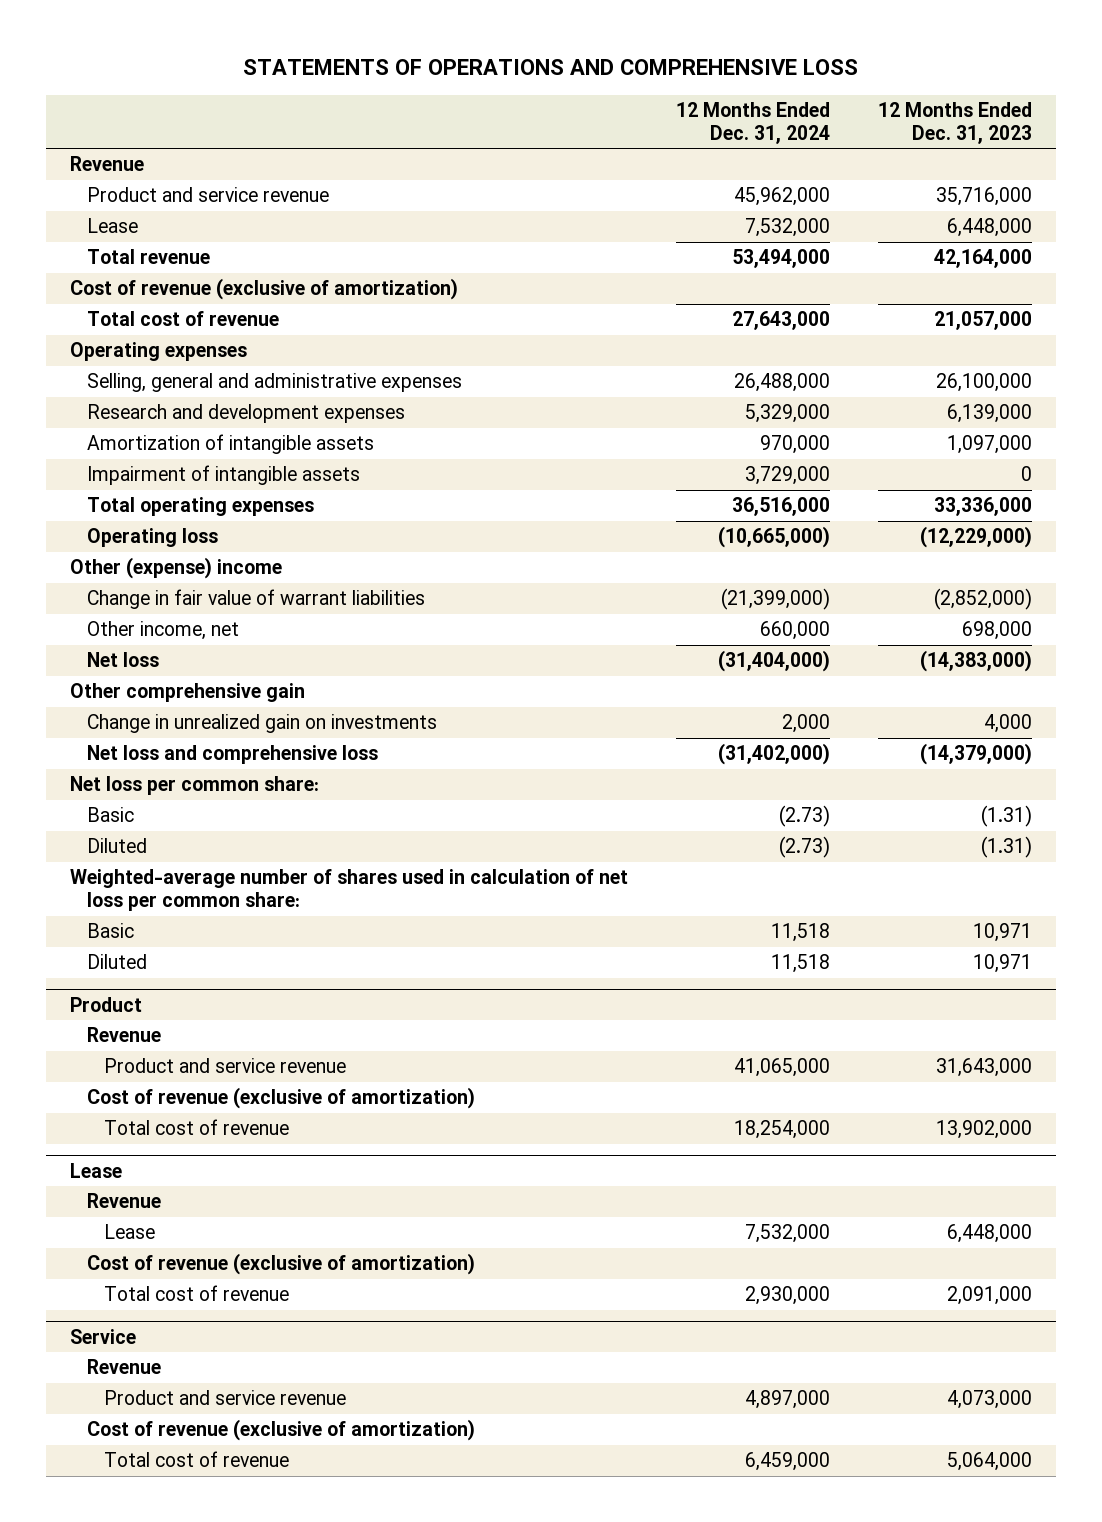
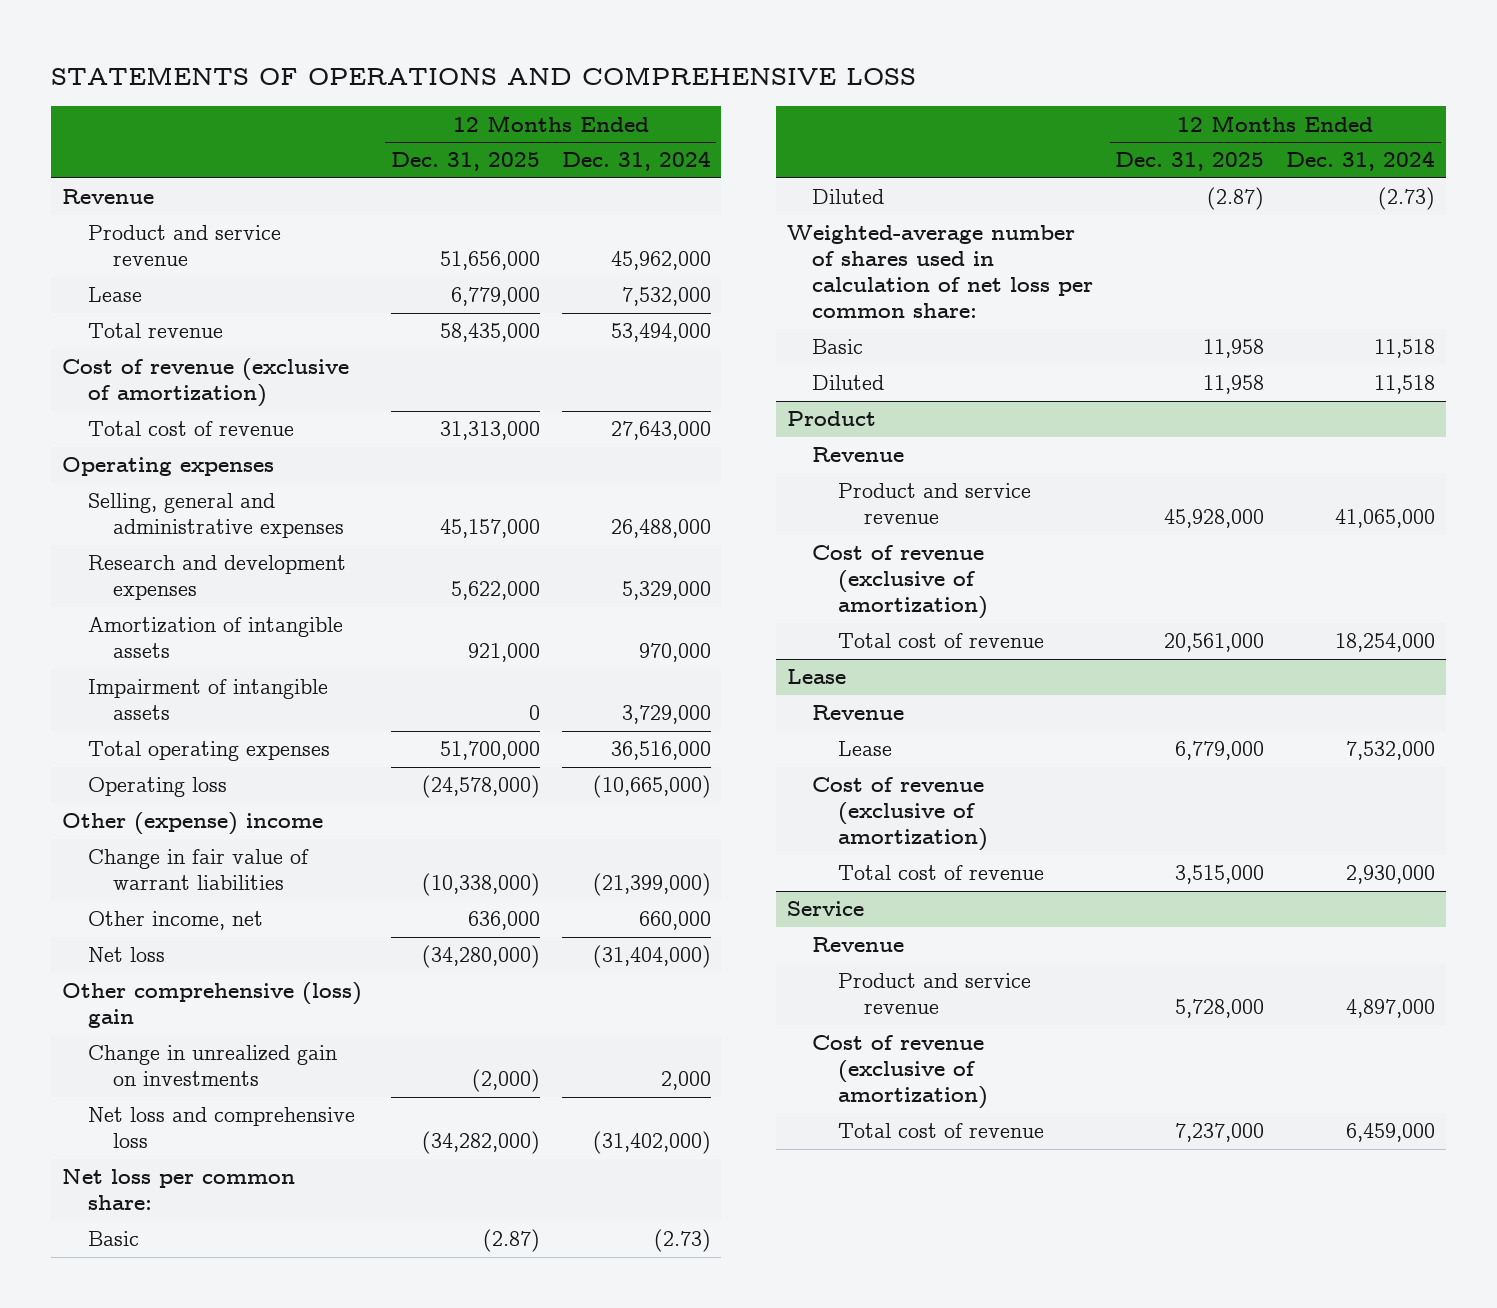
[878,101,1033,145] 12 Months Ended Dec. 31, 2023 -> none
none -> [390,152,540,172] Dec. 31, 2025
[69,683,305,703] Other comprehensive gain -> [61,982,362,1029] Other comprehensive (loss) gain

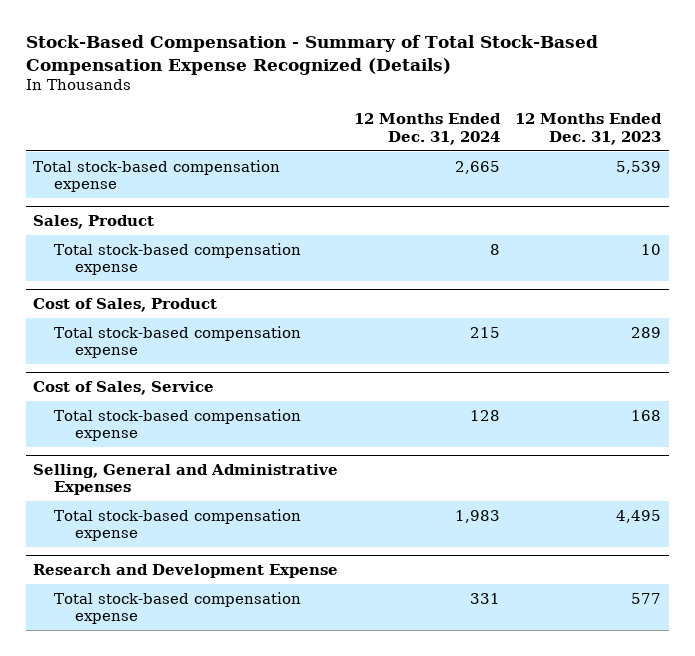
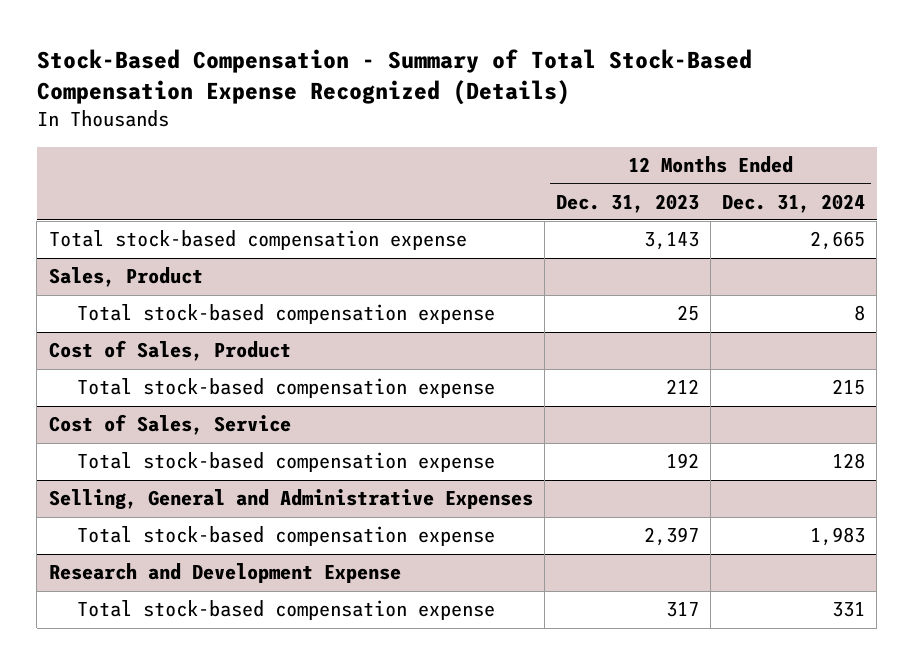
[616,160,662,174] 5,539 -> [643,232,699,251] 3,143
[641,243,662,255] 10 -> [676,305,699,322] 25
[631,326,662,338] 289 -> [665,379,699,395] 212
[631,409,662,421] 168 -> [665,453,699,469] 192
[616,509,662,523] 4,495 -> [643,527,699,547] 2,397
[631,592,662,604] 577 -> [665,602,699,618] 317

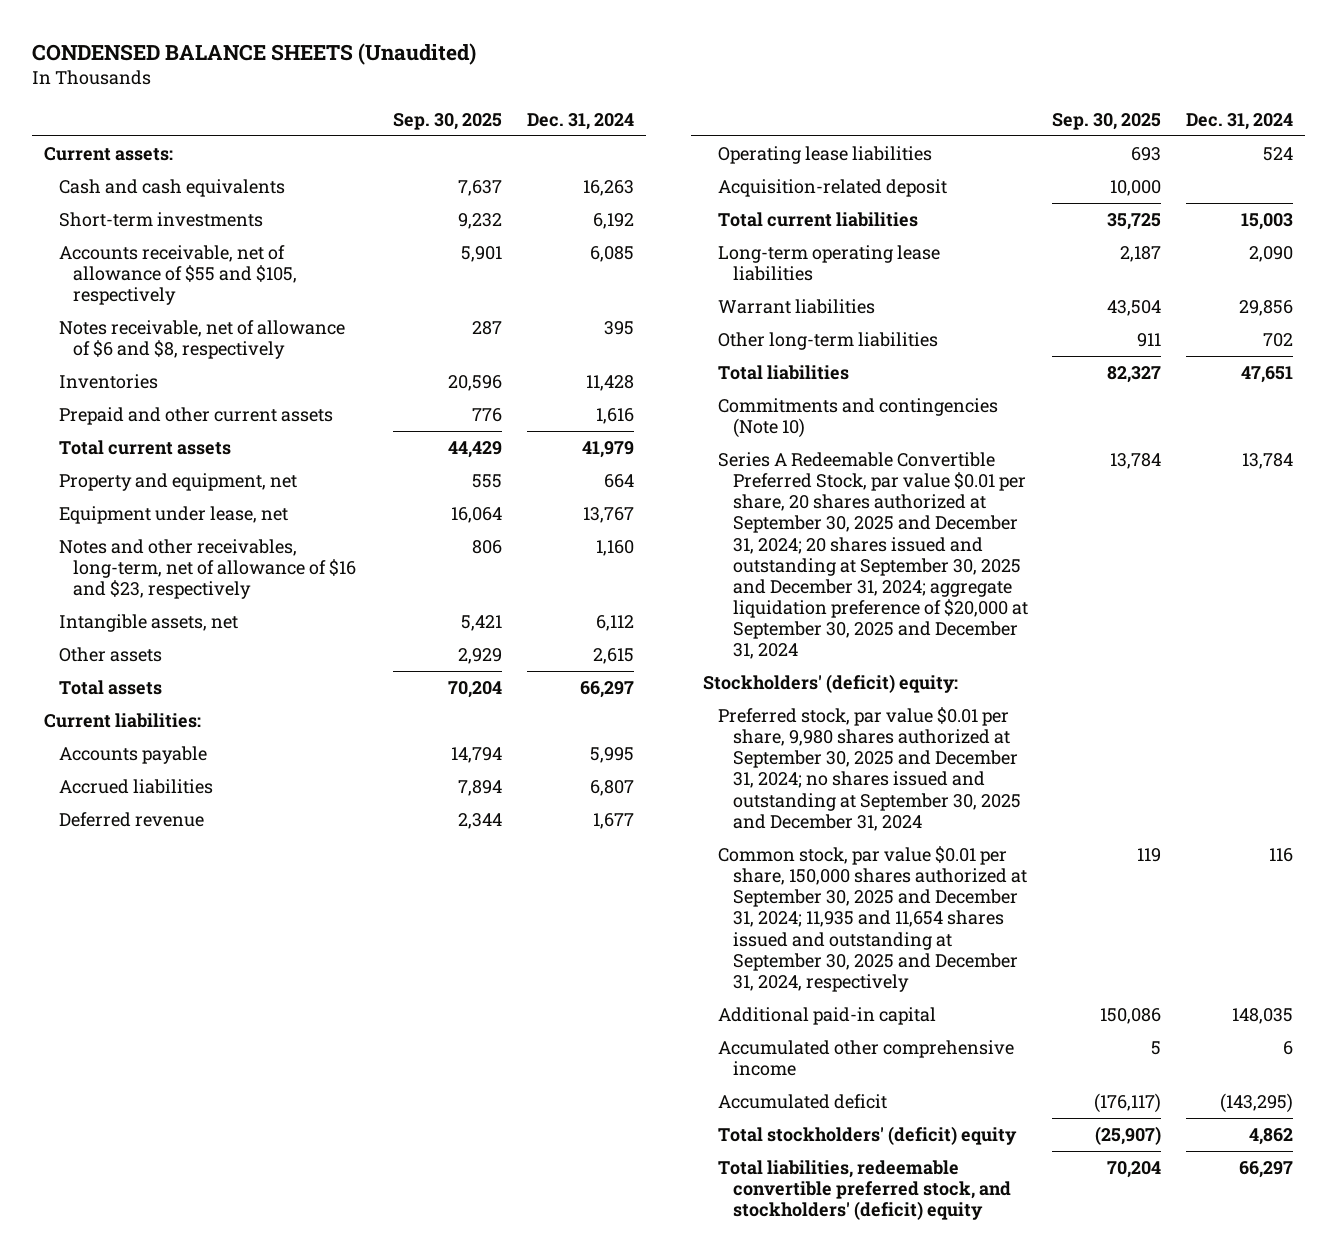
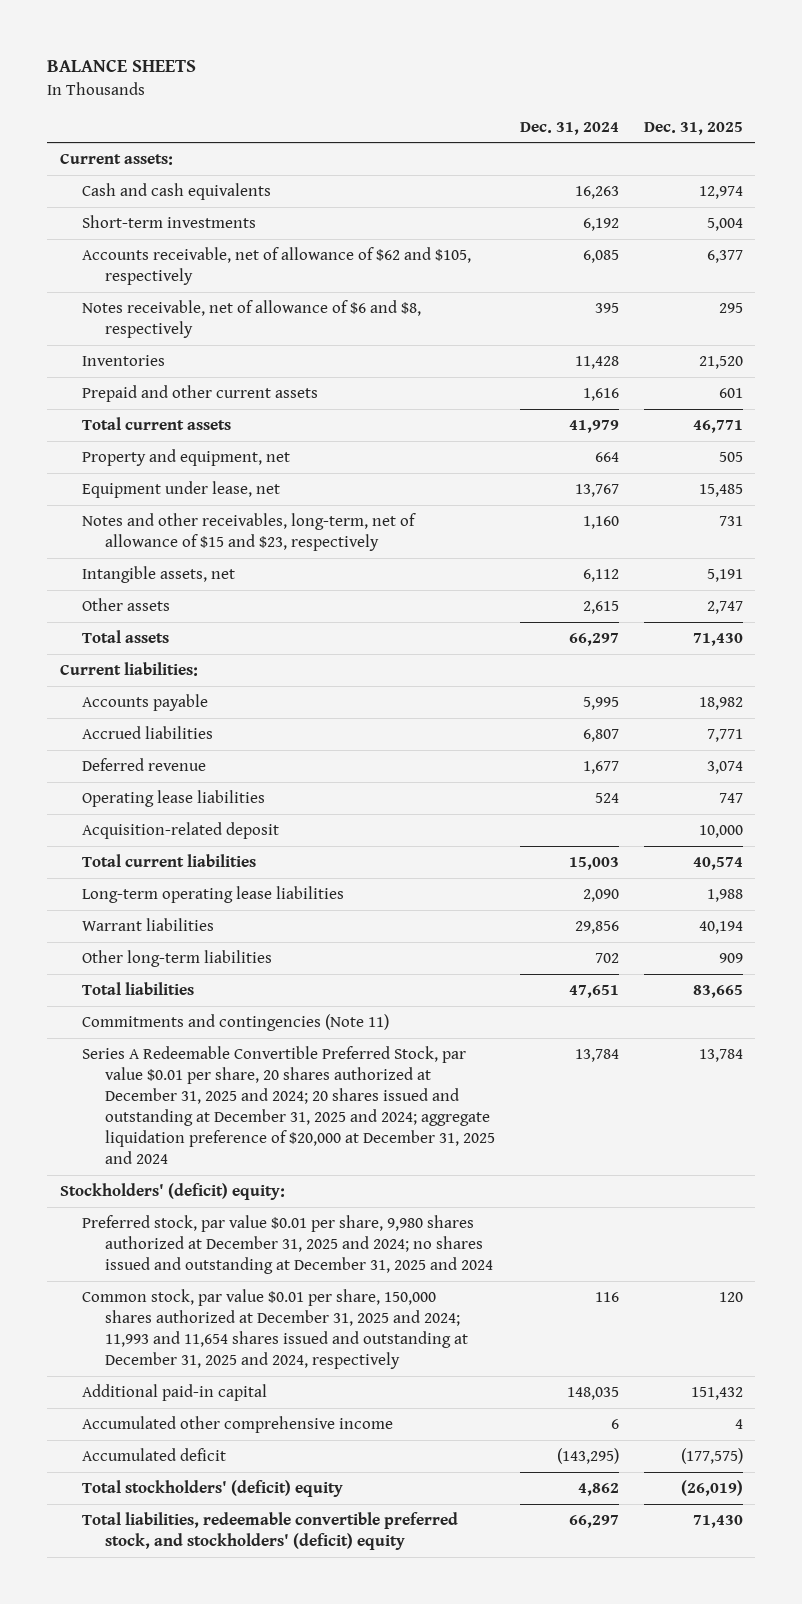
[31,42,476,65] CONDENSED BALANCE SHEETS (Unaudited) -> [47,59,197,73] BALANCE SHEETS
[393,112,503,130] Sep. 30, 2025 -> none
none -> [643,121,743,135] Dec. 31, 2025
[58,245,298,306] Accounts receivable, net of allowance of $55 and $105, respectively -> [82,246,472,285] Accounts receivable, net of allowance of $62 and $105, respectively
[58,539,357,600] Notes and other receivables, long-term, net of allowance of $16 and $23, respectively -> [82,512,417,551] Notes and other receivables, long-term, net of allowance of $15 and $23, respectively
[718,398,999,439] Commitments and contingencies (Note 10) -> [82,1013,390,1031] Commitments and contingencies (Note 11)
[718,452,1028,660] Series A Redeemable Convertible Preferred Stock, par value $0.01 per share, 20 shares authorized at September 30, 2025 and December 31, 2024; 20 shares issued and outstanding at September 30, 2025 and December 31, 2024; aggregate liquidation preference of $20,000 at September 30, 2025 and December 31, 2024 -> [82,1045,496,1164] Series A Redeemable Convertible Preferred Stock, par value $0.01 per share, 20 shares authorized at December 31, 2025 and 2024; 20 shares issued and outstanding at December 31, 2025 and 2024; aggregate liquidation preference of $20,000 at December 31, 2025 and 2024
[718,707,1021,831] Preferred stock, par value $0.01 per share, 9,980 shares authorized at September 30, 2025 and December 31, 2024; no shares issued and outstanding at September 30, 2025 and December 31, 2024 -> [82,1214,494,1274] Preferred stock, par value $0.01 per share, 9,980 shares authorized at December 31, 2025 and 2024; no shares issued and outstanding at December 31, 2025 and 2024
[718,846,1027,992] Common stock, par value $0.01 per share, 150,000 shares authorized at September 30, 2025 and December 31, 2024; 11,935 and 11,654 shares issued and outstanding at September 30, 2025 and December 31, 2024, respectively -> [82,1288,469,1369] Common stock, par value $0.01 per share, 150,000 shares authorized at December 31, 2025 and 2024; 11,993 and 11,654 shares issued and outstanding at December 31, 2025 and 2024, respectively

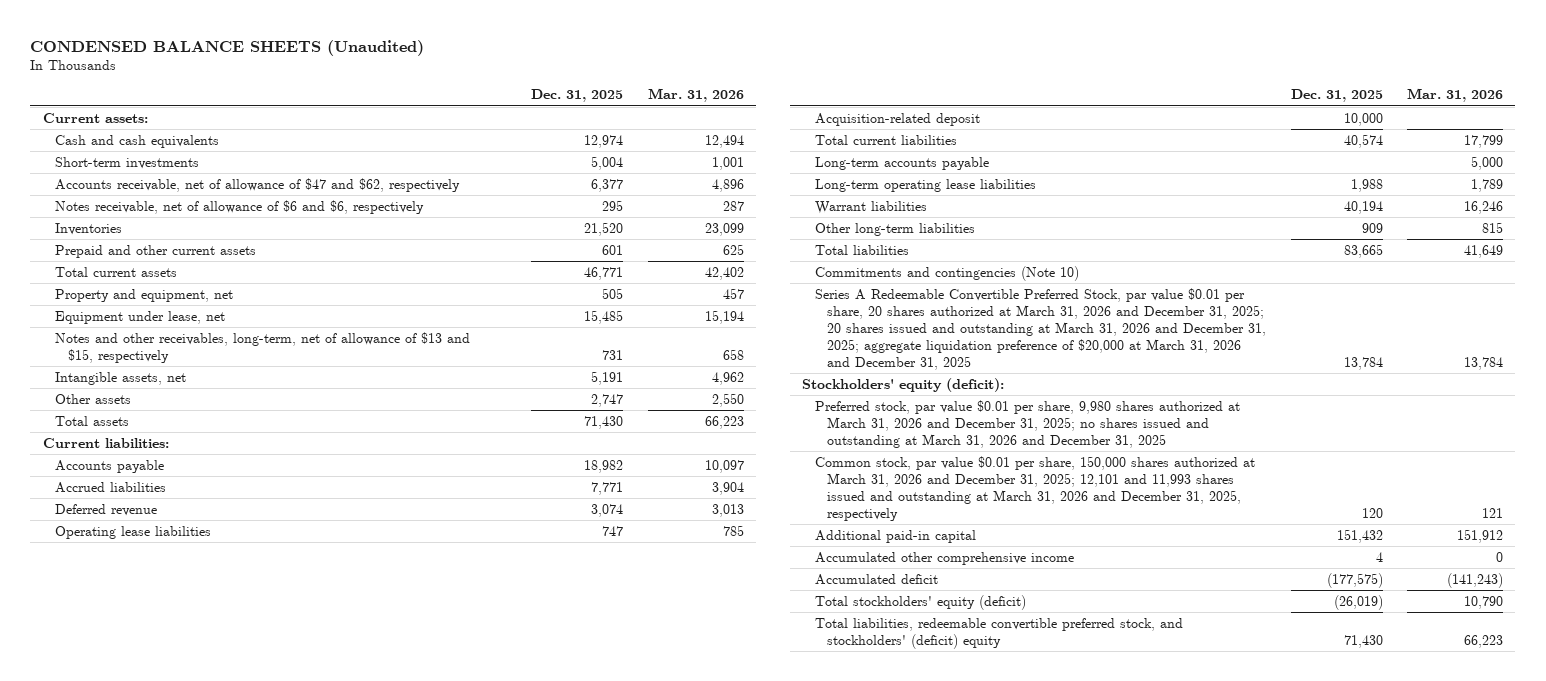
[47,59,197,73] BALANCE SHEETS -> [30,39,425,56] CONDENSED BALANCE SHEETS (Unaudited)
[520,121,620,135] Dec. 31, 2024 -> none
none -> [647,88,744,103] Mar. 31, 2026
[82,246,472,285] Accounts receivable, net of allowance of $62 and $105, respectively -> [55,177,461,192] Accounts receivable, net of allowance of $47 and $62, respectively
[82,299,422,338] Notes receivable, net of allowance of $6 and $8, respectively -> [55,199,425,214] Notes receivable, net of allowance of $6 and $6, respectively
[82,512,417,551] Notes and other receivables, long-term, net of allowance of $15 and $23, respectively -> [55,331,471,363] Notes and other receivables, long-term, net of allowance of $13 and $15, respectively
none -> [814,156,989,170] Long-term accounts payable
[82,1013,390,1031] Commitments and contingencies (Note 11) -> [814,265,1079,281] Commitments and contingencies (Note 10)
[82,1045,496,1164] Series A Redeemable Convertible Preferred Stock, par value $0.01 per share, 20 shares authorized at December 31, 2025 and 2024; 20 shares issued and outstanding at December 31, 2025 and 2024; aggregate liquidation preference of $20,000 at December 31, 2025 and 2024 -> [814,287,1267,371] Series A Redeemable Convertible Preferred Stock, par value $0.01 per share, 20 shares authorized at March 31, 2026 and December 31, 2025; 20 shares issued and outstanding at March 31, 2026 and December 31, 2025; aggregate liquidation preference of $20,000 at March 31, 2026 and December 31, 2025
[59,1182,285,1200] Stockholders' (deficit) equity: -> [802,377,1005,392] Stockholders' equity (deficit):
[82,1214,494,1274] Preferred stock, par value $0.01 per share, 9,980 shares authorized at December 31, 2025 and 2024; no shares issued and outstanding at December 31, 2025 and 2024 -> [814,399,1240,448] Preferred stock, par value $0.01 per share, 9,980 shares authorized at March 31, 2026 and December 31, 2025; no shares issued and outstanding at March 31, 2026 and December 31, 2025
[82,1288,469,1369] Common stock, par value $0.01 per share, 150,000 shares authorized at December 31, 2025 and 2024; 11,993 and 11,654 shares issued and outstanding at December 31, 2025 and 2024, respectively -> [814,455,1255,521] Common stock, par value $0.01 per share, 150,000 shares authorized at March 31, 2026 and December 31, 2025; 12,101 and 11,993 shares issued and outstanding at March 31, 2026 and December 31, 2025, respectively
[82,1479,344,1497] Total stockholders' (deficit) equity -> [814,594,1026,610] Total stockholders' equity (deficit)

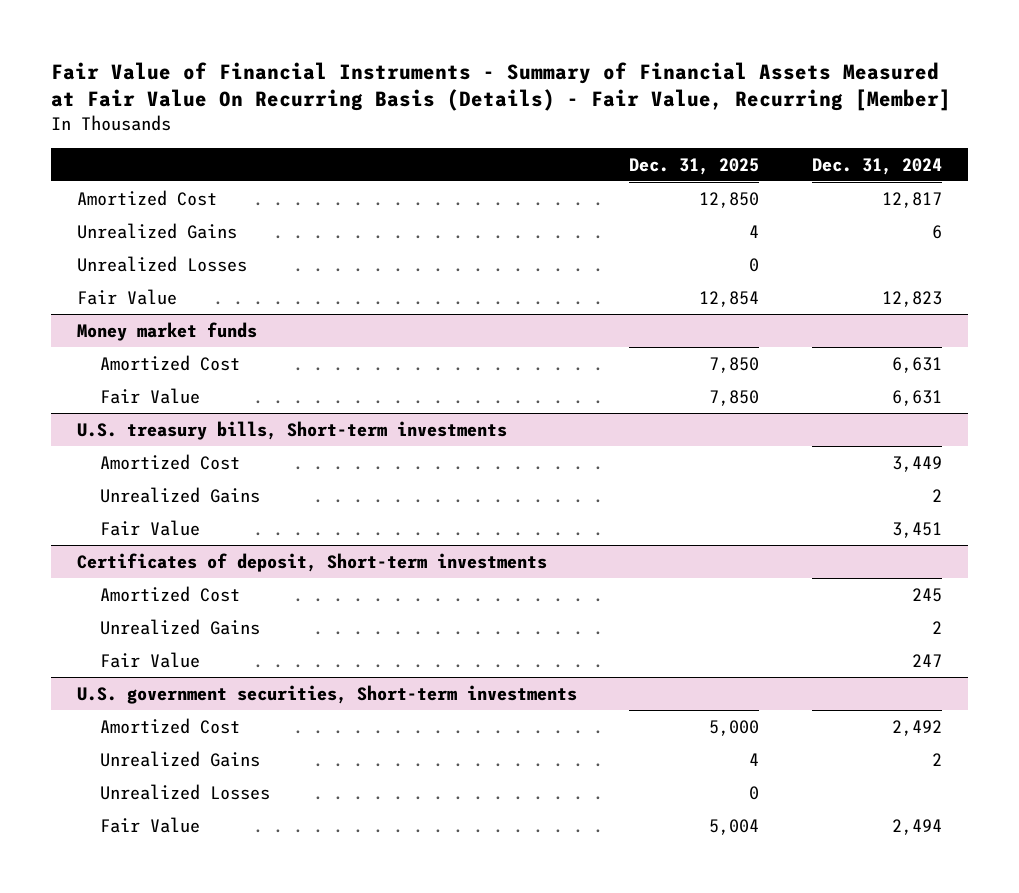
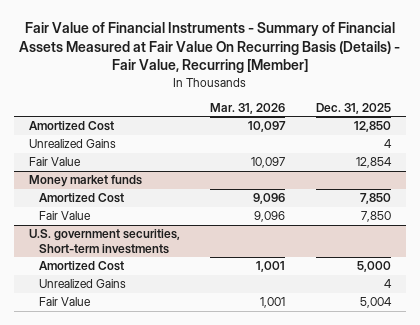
[811,157,942,175] Dec. 31, 2024 -> none
none -> [210,103,286,115] Mar. 31, 2026
[77,255,248,272] Unrealized Losses -> none
[77,420,508,440] U.S. treasury bills, Short-term investments -> none
[99,453,240,470] Amortized Cost -> none
[99,486,260,503] Unrealized Gains -> none
[99,519,200,536] Fair Value -> none
[77,552,548,572] Certificates of deposit, Short-term investments -> none
[99,585,240,602] Amortized Cost -> none
[99,618,260,635] Unrealized Gains -> none
[99,651,200,668] Fair Value -> none
[99,783,270,800] Unrealized Losses -> none

